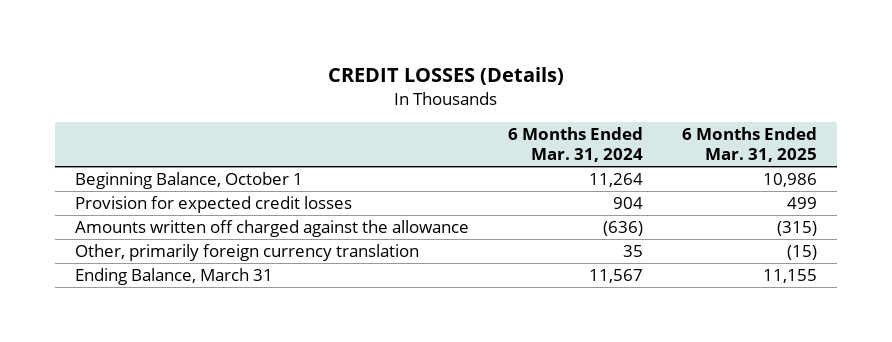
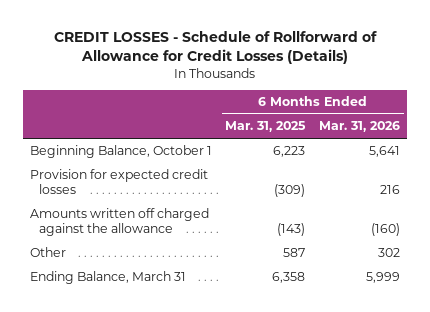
[328,66,565,85] CREDIT LOSSES (Details) -> [53,30,377,64] CREDIT LOSSES - Schedule of Rollforward of Allowance for Credit Losses (Details)
[508,126,644,163] 6 Months Ended Mar. 31, 2024 -> none
none -> [319,121,401,133] Mar. 31, 2026
[763,173,818,188] 10,986 -> [273,146,306,158] 6,223
[787,197,818,210] 499 -> [274,184,306,198] (309)
[777,221,818,237] (315) -> [277,223,306,237] (143)
[74,244,419,262] Other, primarily foreign currency translation -> [29,247,66,258] Other
[787,245,818,261] (15) -> [283,248,306,258] 587
[763,269,818,284] 11,155 -> [272,272,306,284] 6,358

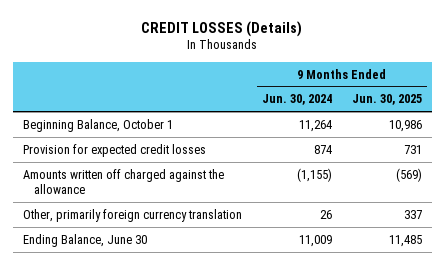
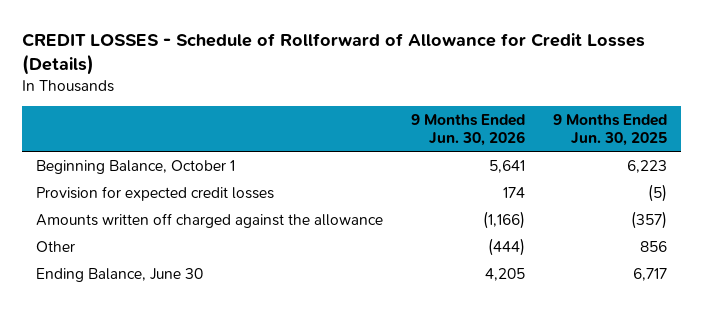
[141,20,303,37] CREDIT LOSSES (Details) -> [21,32,645,76] CREDIT LOSSES - Schedule of Rollforward of Allowance for Credit Losses (Details)
[261,94,332,106] Jun. 30, 2024 -> none
none -> [410,114,525,147] 9 Months Ended Jun. 30, 2026
[388,119,422,132] 10,986 -> [626,159,667,173] 6,223
[403,144,422,154] 731 -> [647,183,667,202] (5)
[395,167,422,182] (569) -> [630,210,667,229] (357)
[23,208,243,222] Other, primarily foreign currency translation -> [35,240,75,252] Other
[403,209,422,219] 337 -> [639,240,667,252] 856
[388,234,422,247] 11,485 -> [632,267,667,281] 6,717

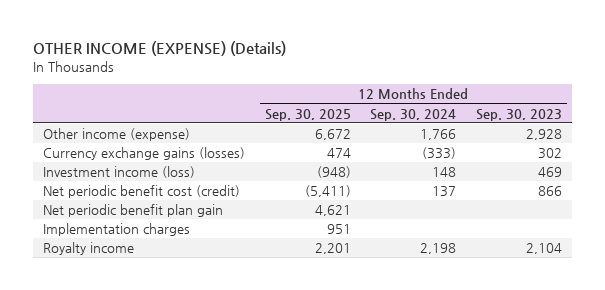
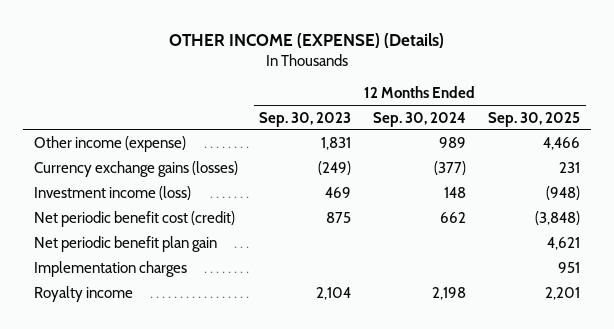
[314,129,351,141] 6,672 -> [543,137,581,151] 4,466
[420,129,457,141] 1,766 -> [439,137,467,149] 989
[525,129,562,141] 2,928 -> [321,137,352,151] 1,831
[326,148,351,159] 474 -> [559,162,581,174] 231
[422,147,457,160] (333) -> [434,161,467,176] (377)
[537,148,562,160] 302 -> [318,161,352,176] (249)
[304,185,351,198] (5,411) -> [535,211,581,226] (3,848)
[432,186,457,198] 137 -> [440,212,467,224] 662
[537,186,562,197] 866 -> [326,212,352,224] 875

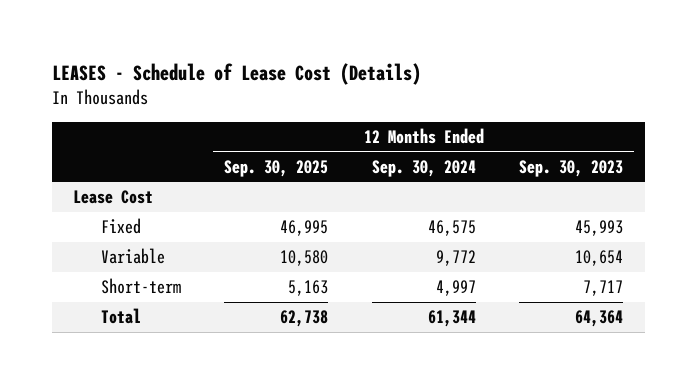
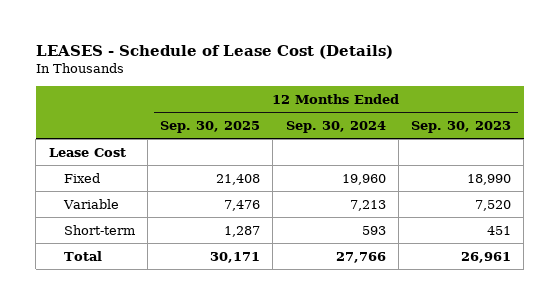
[280,220,329,237] 46,995 -> [216,173,261,185] 21,408
[427,220,476,237] 46,575 -> [341,173,386,185] 19,960
[575,220,624,237] 45,993 -> [467,173,512,185] 18,990
[280,250,329,267] 10,580 -> [224,199,261,211] 7,476
[435,250,476,267] 9,772 -> [349,199,386,211] 7,213
[575,250,624,267] 10,654 -> [475,199,512,211] 7,520
[288,280,329,297] 5,163 -> [224,225,261,237] 1,287
[435,280,476,297] 4,997 -> [361,225,386,235] 593
[583,280,624,297] 7,717 -> [487,225,512,235] 451
[280,310,329,328] 62,738 -> [210,251,261,263] 30,171
[427,310,476,328] 61,344 -> [335,251,386,263] 27,766
[575,310,624,328] 64,364 -> [461,251,512,263] 26,961

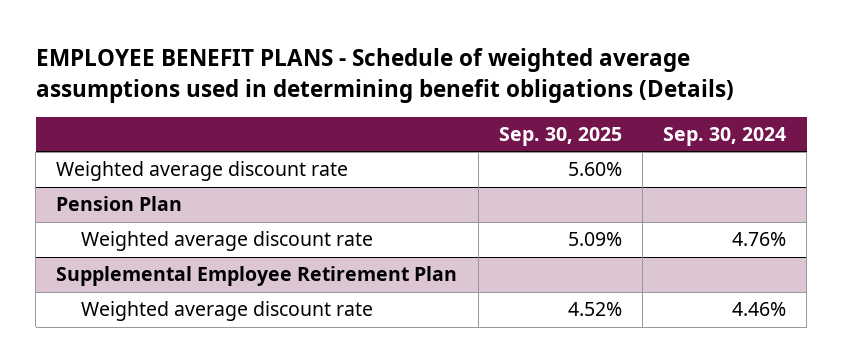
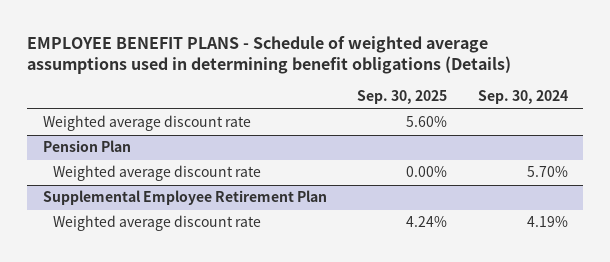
[567,232,622,247] 5.09% -> [406,166,448,178] 0.00%
[732,232,787,247] 4.76% -> [526,166,568,178] 5.70%
[567,302,622,317] 4.52% -> [406,216,448,228] 4.24%
[732,302,787,317] 4.46% -> [526,216,568,228] 4.19%

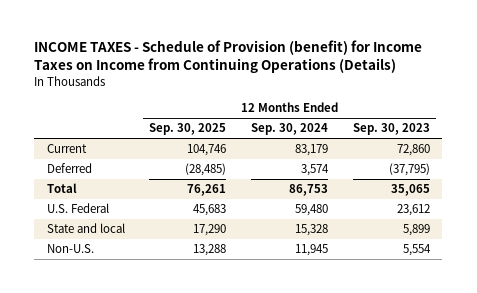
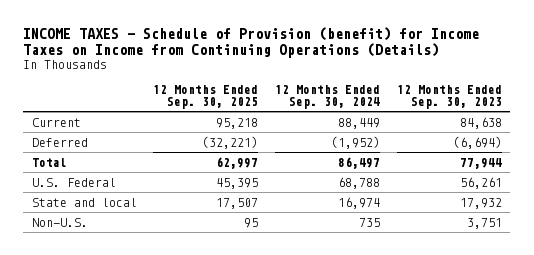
[187,144,227,157] 104,746 -> [216,117,259,129] 95,218
[295,144,329,157] 83,179 -> [338,117,381,129] 88,449
[396,144,430,157] 72,860 -> [460,116,503,129] 84,638
[185,163,227,177] (28,485) -> [202,135,259,149] (32,221)
[301,164,330,177] 3,574 -> [331,135,381,149] (1,952)
[388,163,430,177] (37,795) -> [453,135,503,149] (6,694)
[187,184,227,197] 76,261 -> [216,156,259,169] 62,997
[289,184,329,197] 86,753 -> [338,156,381,169] 86,497
[390,184,430,197] 35,065 -> [460,157,503,169] 77,944
[193,204,227,217] 45,683 -> [216,177,259,189] 45,395
[295,204,329,217] 59,480 -> [338,176,381,189] 68,788
[396,204,430,217] 23,612 -> [460,176,503,189] 56,261
[193,224,227,237] 17,290 -> [216,197,259,209] 17,507
[295,224,329,237] 15,328 -> [338,196,381,209] 16,974
[402,224,430,237] 5,899 -> [460,197,503,209] 17,932
[193,244,227,257] 13,288 -> [244,217,259,228] 95
[295,244,329,257] 11,945 -> [359,217,381,227] 735
[402,244,431,257] 5,554 -> [467,217,503,229] 3,751

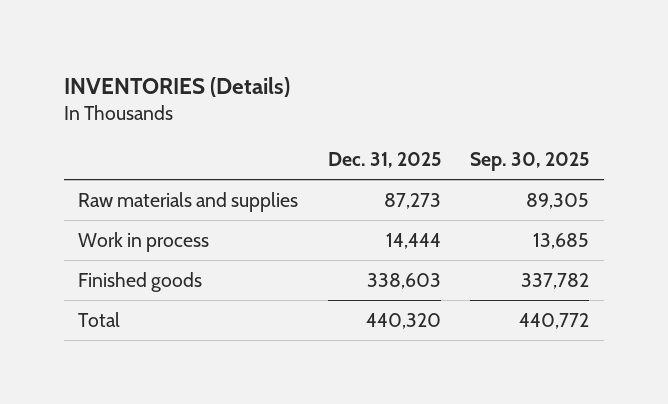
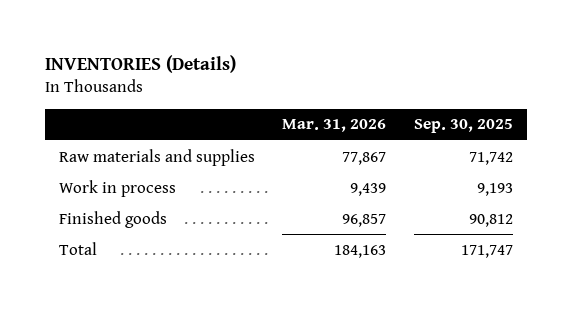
[327,152,441,169] Dec. 31, 2025 -> none
none -> [282,119,387,133] Mar. 31, 2026
[526,192,590,209] 89,305 -> [468,151,513,165] 71,742
[533,232,590,249] 13,685 -> [476,182,513,196] 9,193
[521,272,590,289] 337,782 -> [468,213,513,227] 90,812
[519,312,590,329] 440,772 -> [460,244,513,258] 171,747

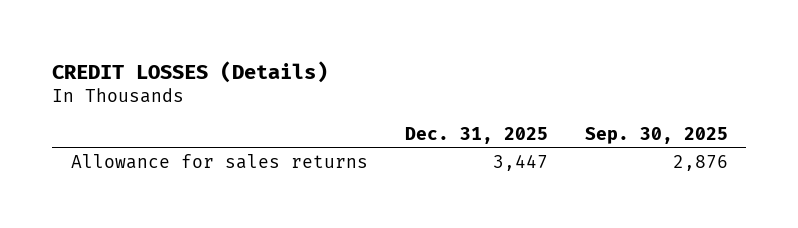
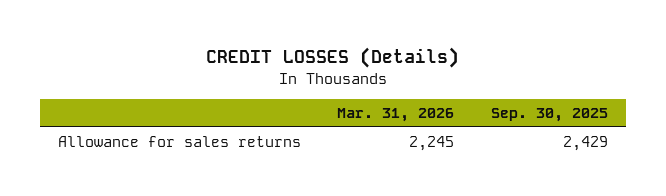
[404,126,548,144] Dec. 31, 2025 -> none
none -> [337,108,455,123] Mar. 31, 2026
[672,154,728,171] 2,876 -> [563,136,609,152] 2,429

